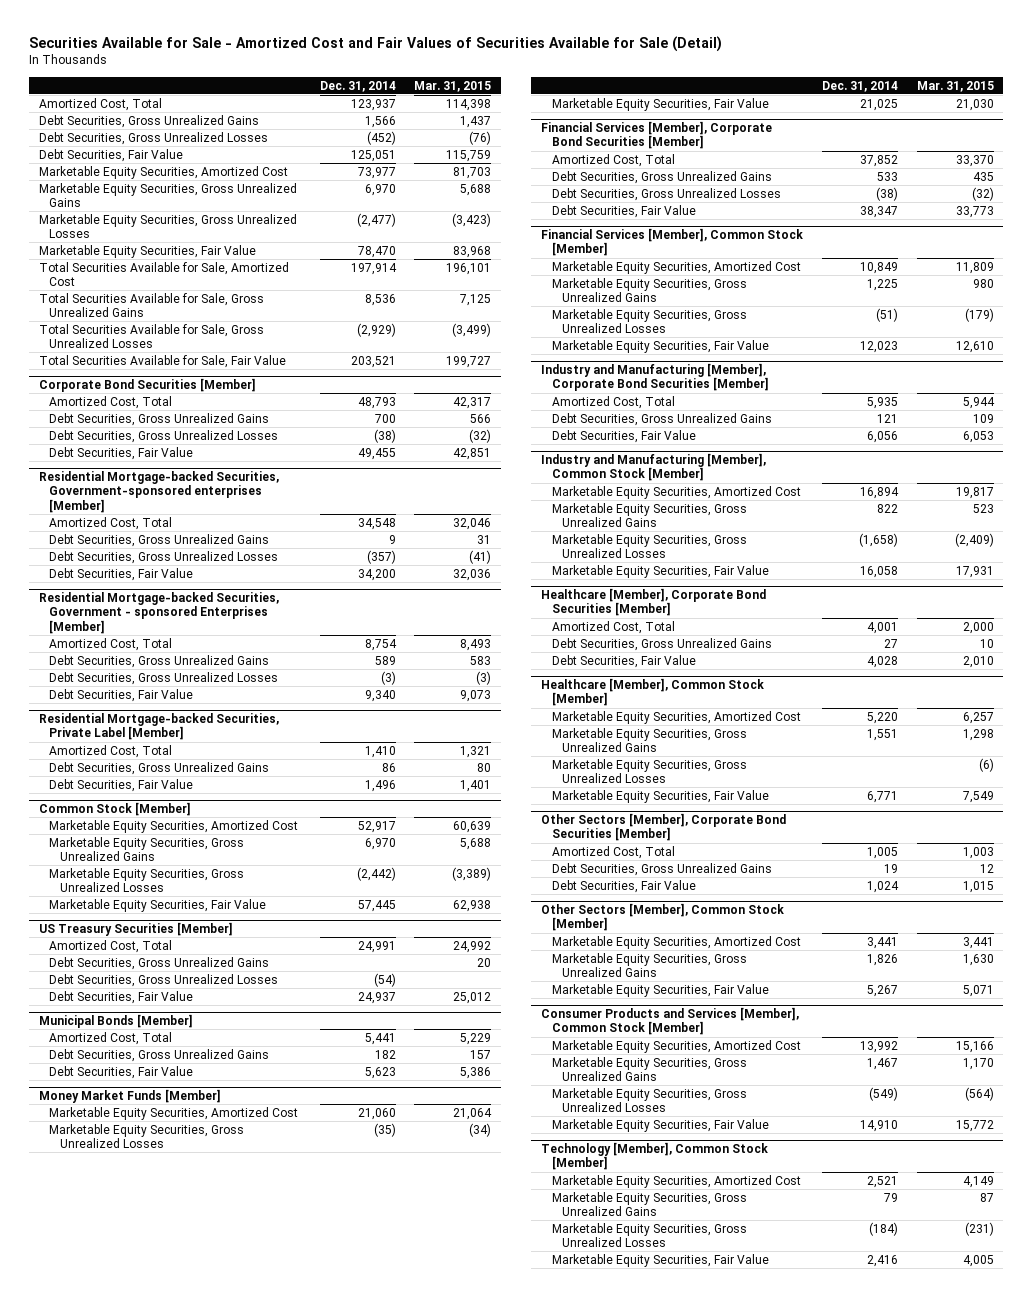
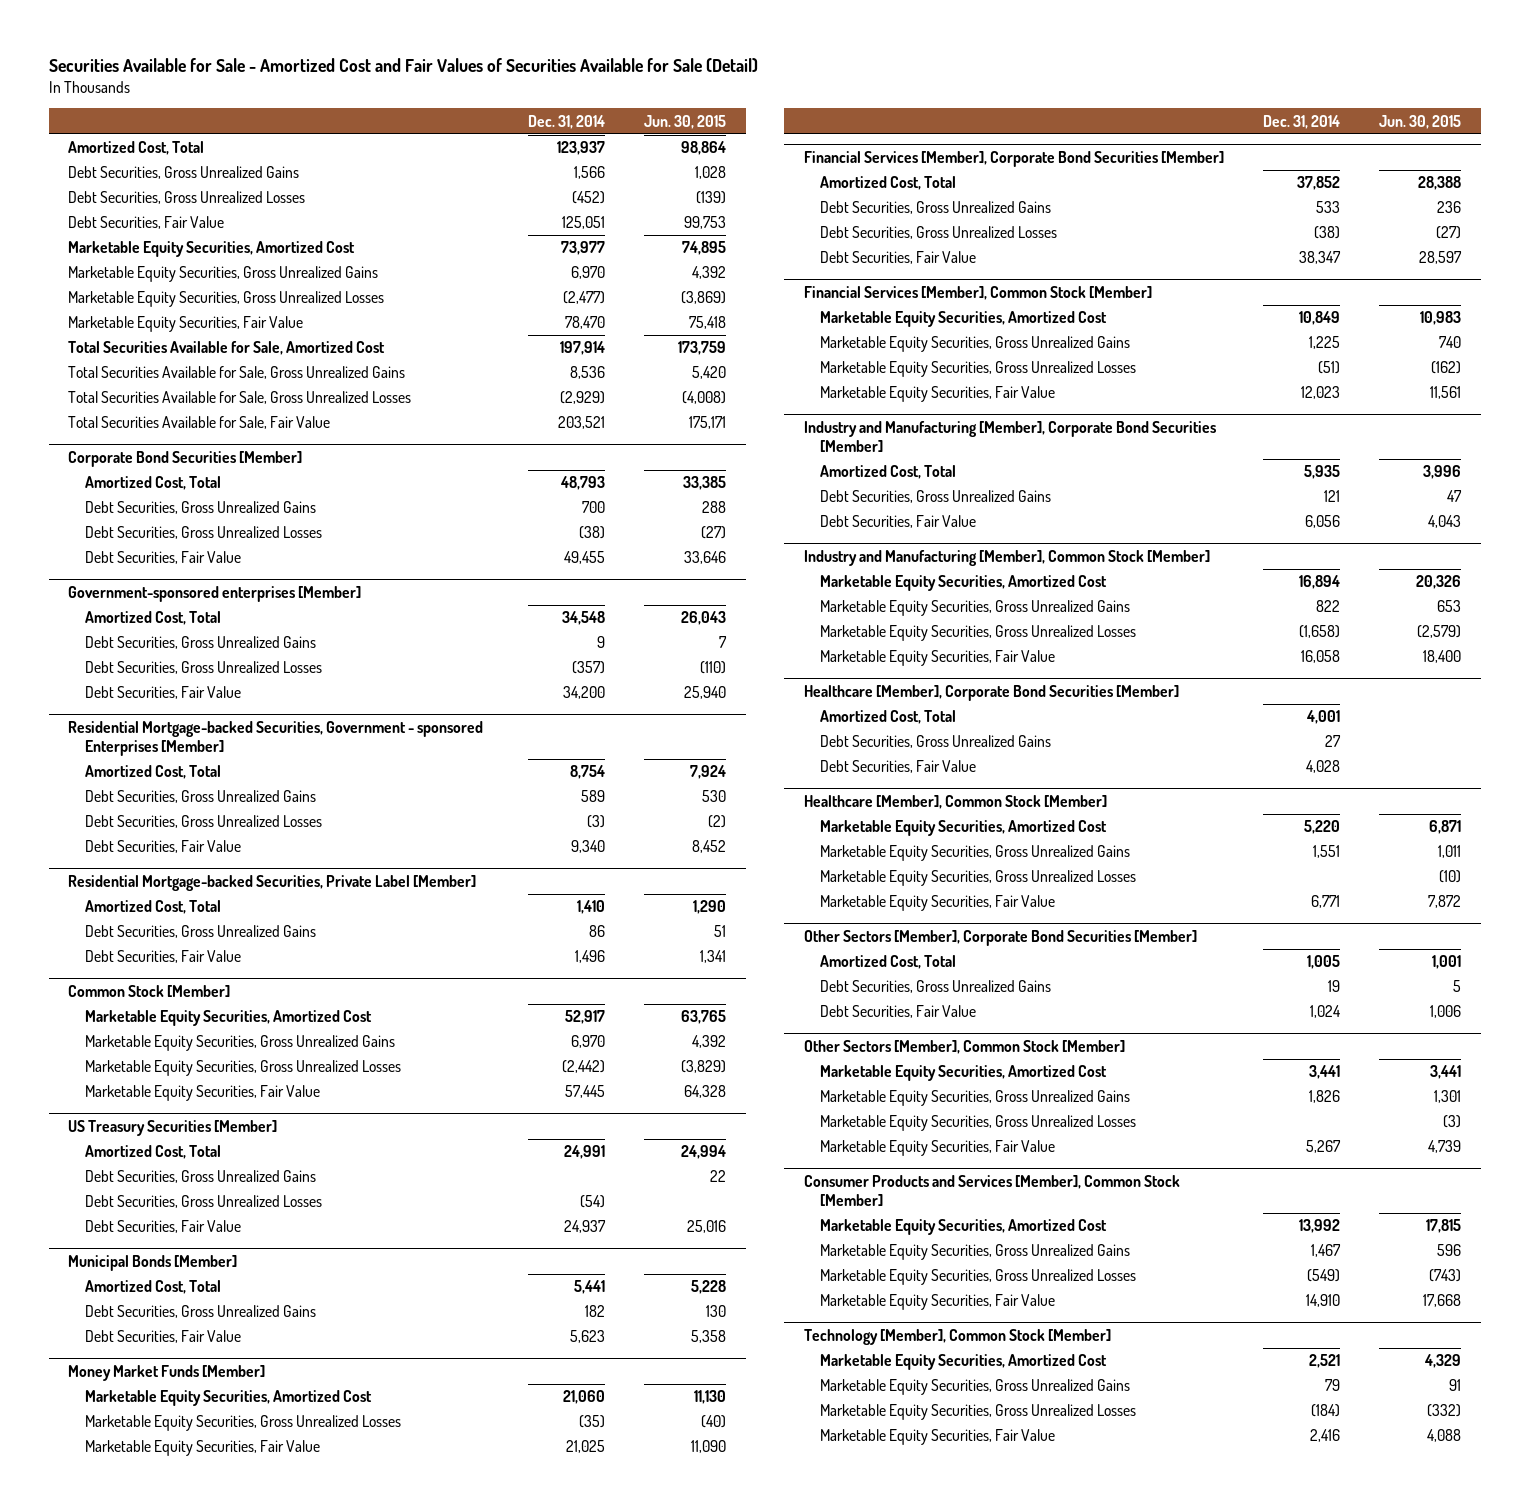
[414,80,492,92] Mar. 31, 2015 -> none
none -> [644,114,727,129] Jun. 30, 2015
[38,471,279,513] Residential Mortgage-backed Securities, Government-sponsored enterprises [Member] -> [68,585,362,602] Government-sponsored enterprises [Member]
none -> [820,1115,1137,1132] Marketable Equity Securities, Gross Unrealized Losses

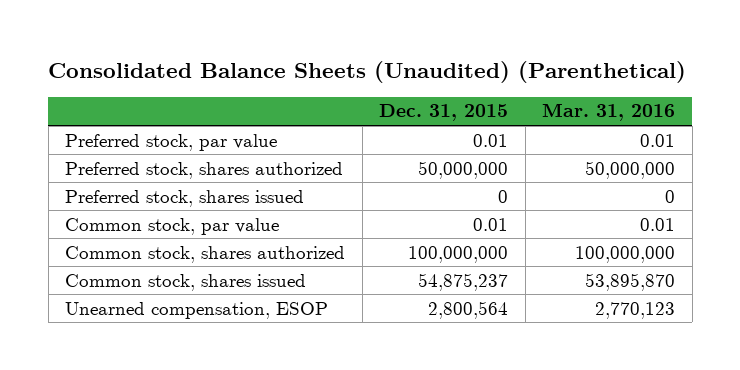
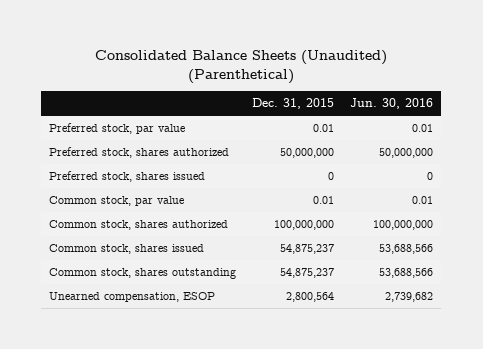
[542,103,676,122] Mar. 31, 2016 -> none
none -> [350,98,434,110] Jun. 30, 2016
none -> [49,268,237,280] Common stock, shares outstanding

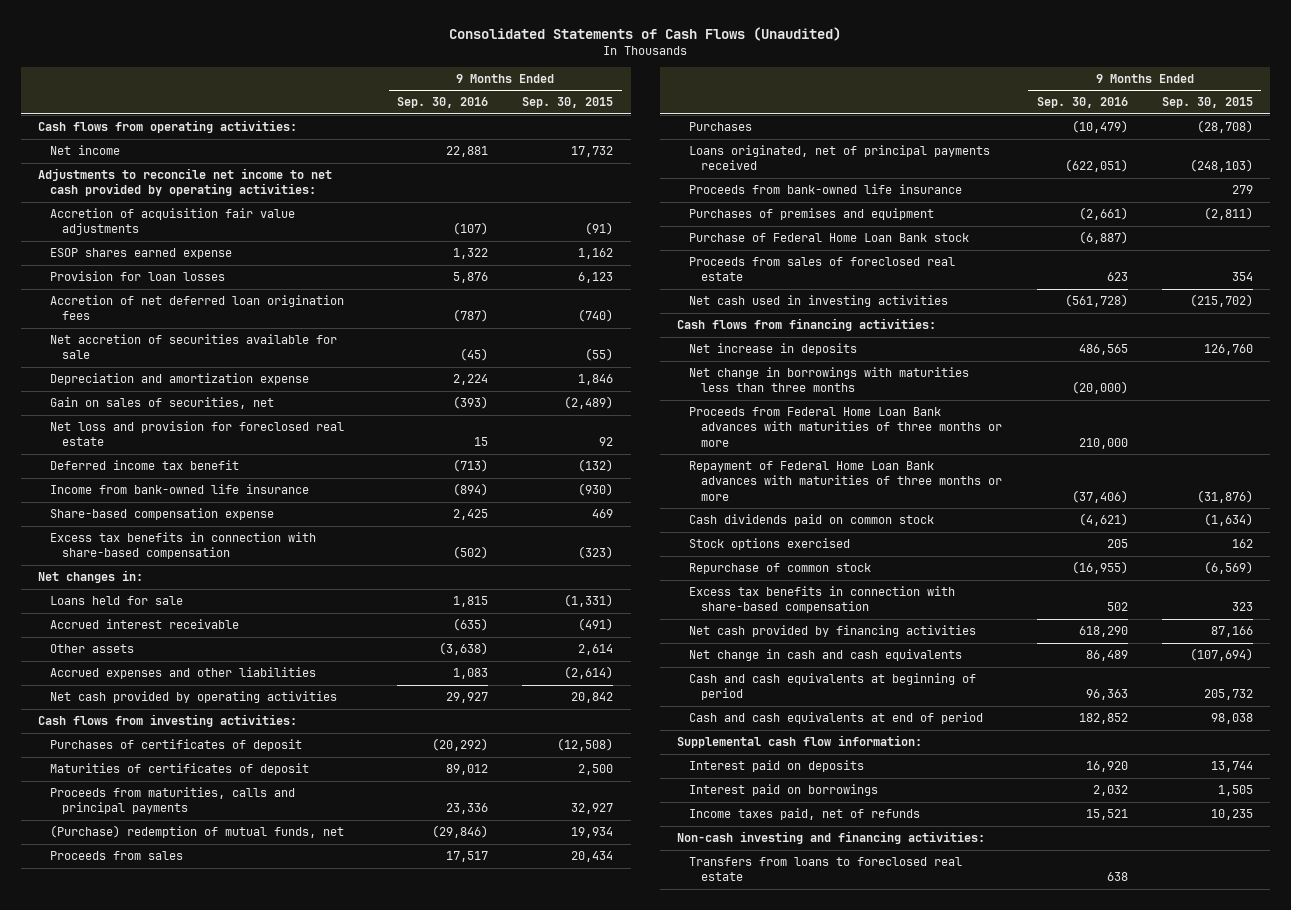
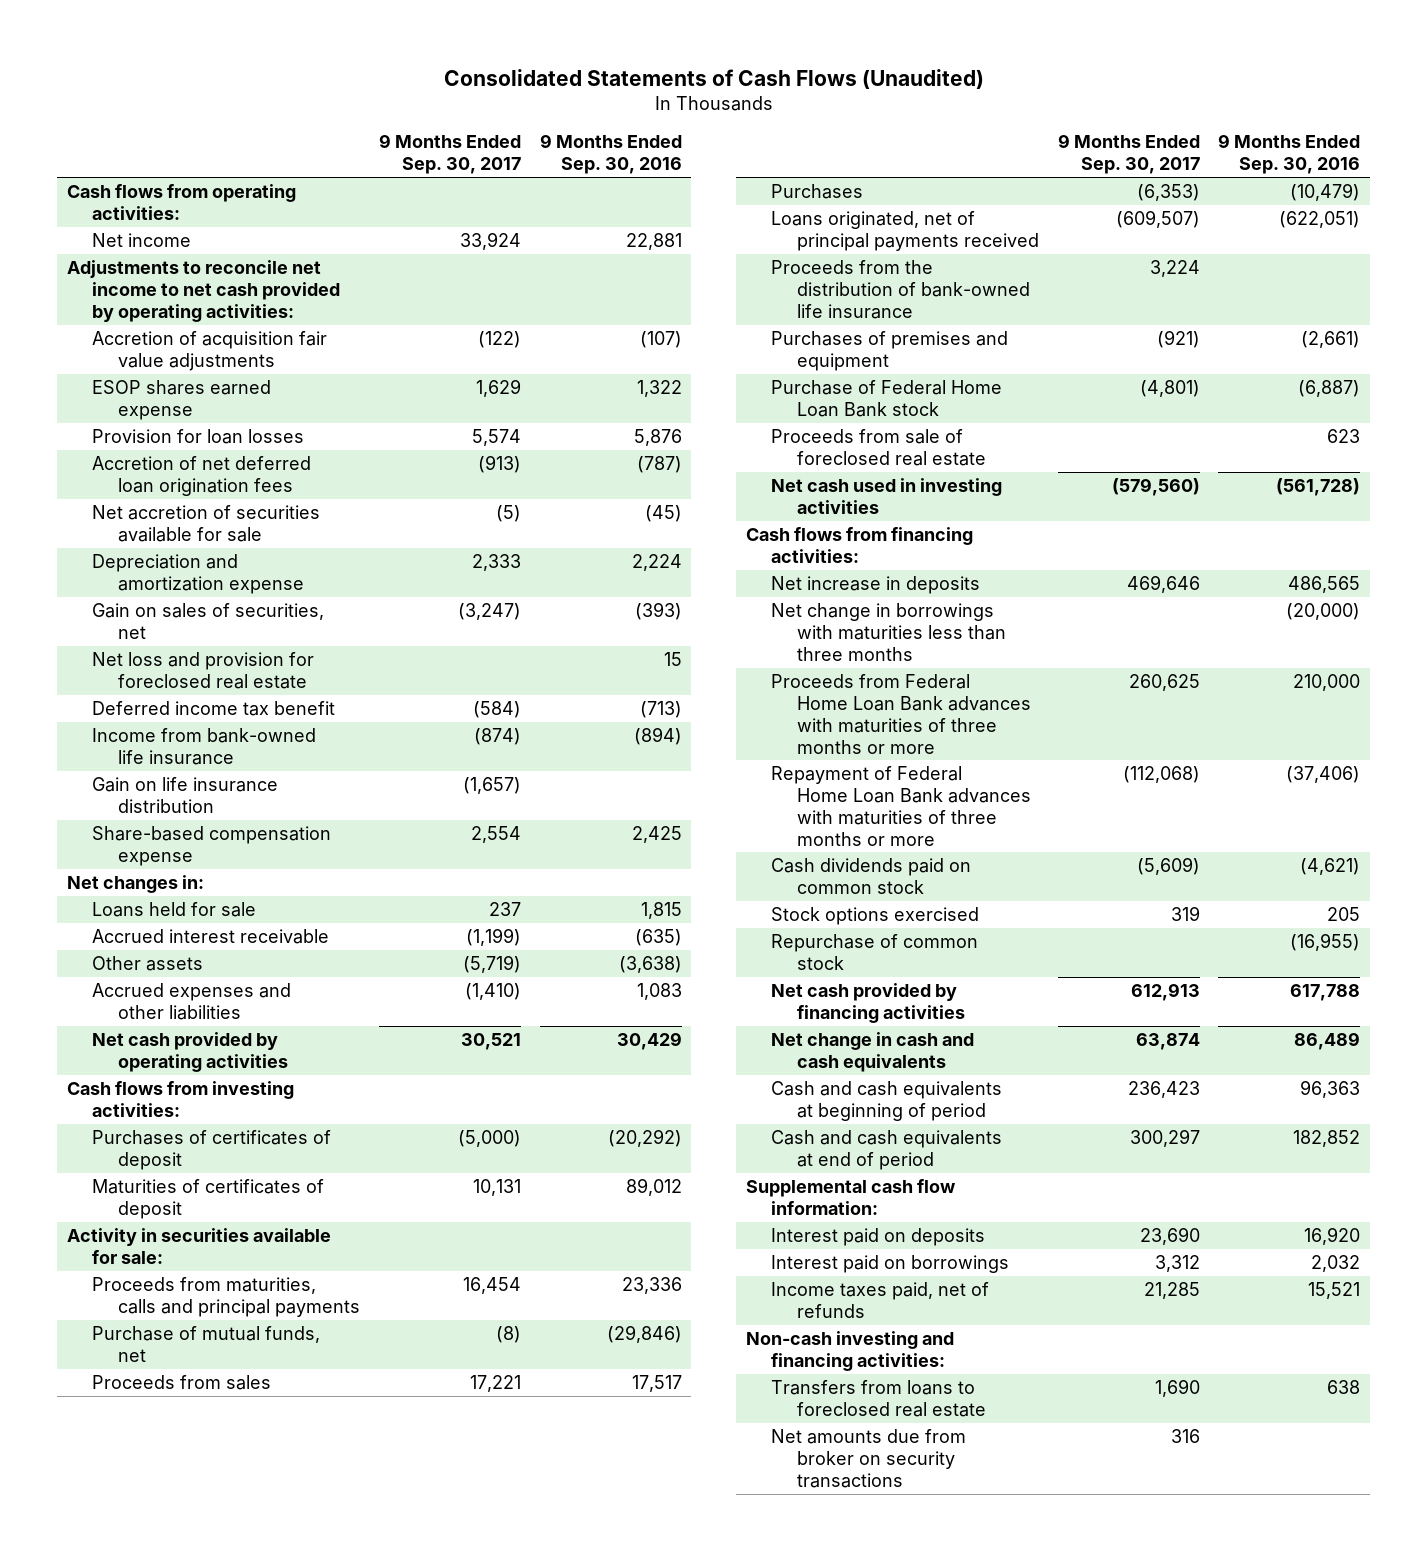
[522,97,614,109] Sep. 30, 2015 -> none
none -> [378,134,521,175] 9 Months Ended Sep. 30, 2017
none -> [92,777,279,813] Gain on life insurance distribution
[49,532,316,560] Excess tax benefits in connection with share-based compensation -> none
[446,692,489,704] 29,927 -> [616,1032,682,1051] 30,429
none -> [66,1228,331,1264] Activity in securities available for sale:
[49,825,344,839] (Purchase) redemption of mutual funds, net -> [92,1326,321,1362] Purchase of mutual funds, net
[689,184,963,195] Proceeds from bank-owned life insurance -> [771,260,1031,319] Proceeds from the distribution of bank-owned life insurance
[689,257,956,282] Proceeds from sales of foreclosed real estate -> [771,429,987,466] Proceeds from sale of foreclosed real estate
[689,586,956,614] Excess tax benefits in connection with share-based compensation -> none
[1078,626,1128,638] 618,290 -> [1290,984,1361,1002] 617,788
none -> [771,1429,967,1488] Net amounts due from broker on security transactions

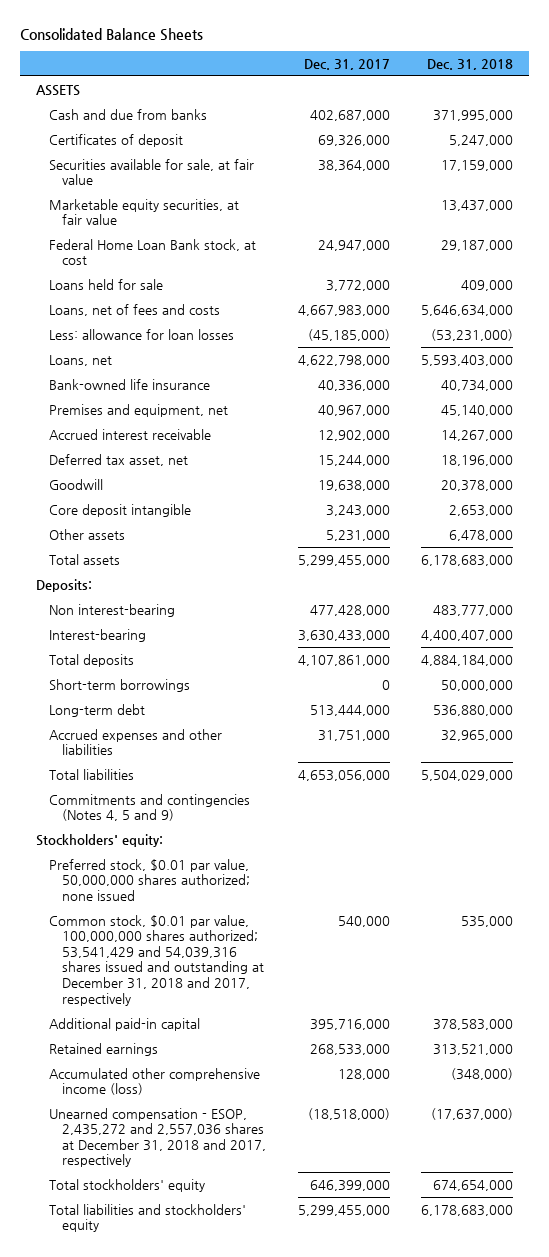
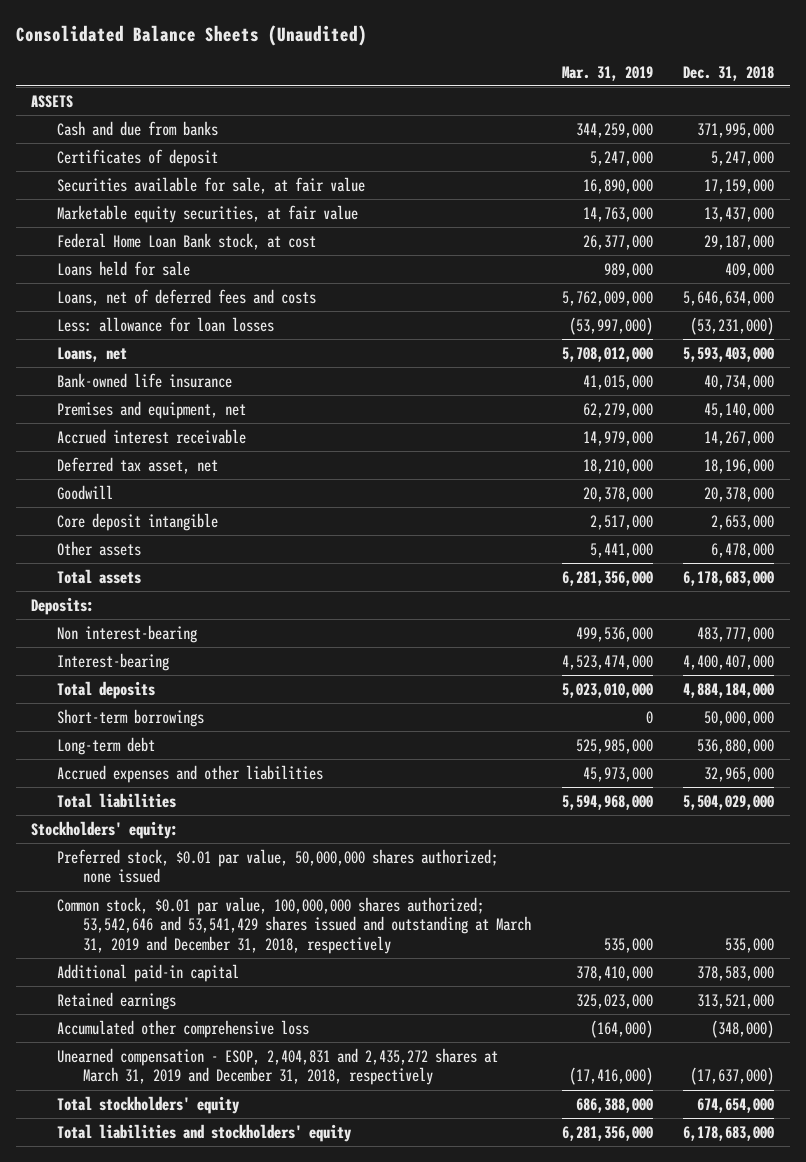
[19,27,203,41] Consolidated Balance Sheets -> [15,25,367,47] Consolidated Balance Sheets (Unaudited)
[303,58,390,70] Dec. 31, 2017 -> none
none -> [561,65,653,81] Mar. 31, 2019
[48,303,220,316] Loans, net of fees and costs -> [57,288,317,306] Loans, net of deferred fees and costs
[48,793,250,822] Commitments and contingencies (Notes 4, 5 and 9) -> none
[48,914,265,1006] Common stock, $0.01 par value, 100,000,000 shares authorized; 53,541,429 and 54,039,316 shares issued and outstanding at December 31, 2018 and 2017, respectively -> [57,896,532,955] Common stock, $0.01 par value, 100,000,000 shares authorized; 53,542,646 and 53,541,429 shares issued and outstanding at March 31, 2019 and December 31, 2018, respectively
[48,1067,260,1096] Accumulated other comprehensive income (loss) -> [57,1019,310,1038] Accumulated other comprehensive loss
[48,1107,267,1168] Unearned compensation - ESOP, 2,435,272 and 2,557,036 shares at December 31, 2018 and 2017, respectively -> [57,1047,499,1086] Unearned compensation - ESOP, 2,404,831 and 2,435,272 shares at March 31, 2019 and December 31, 2018, respectively

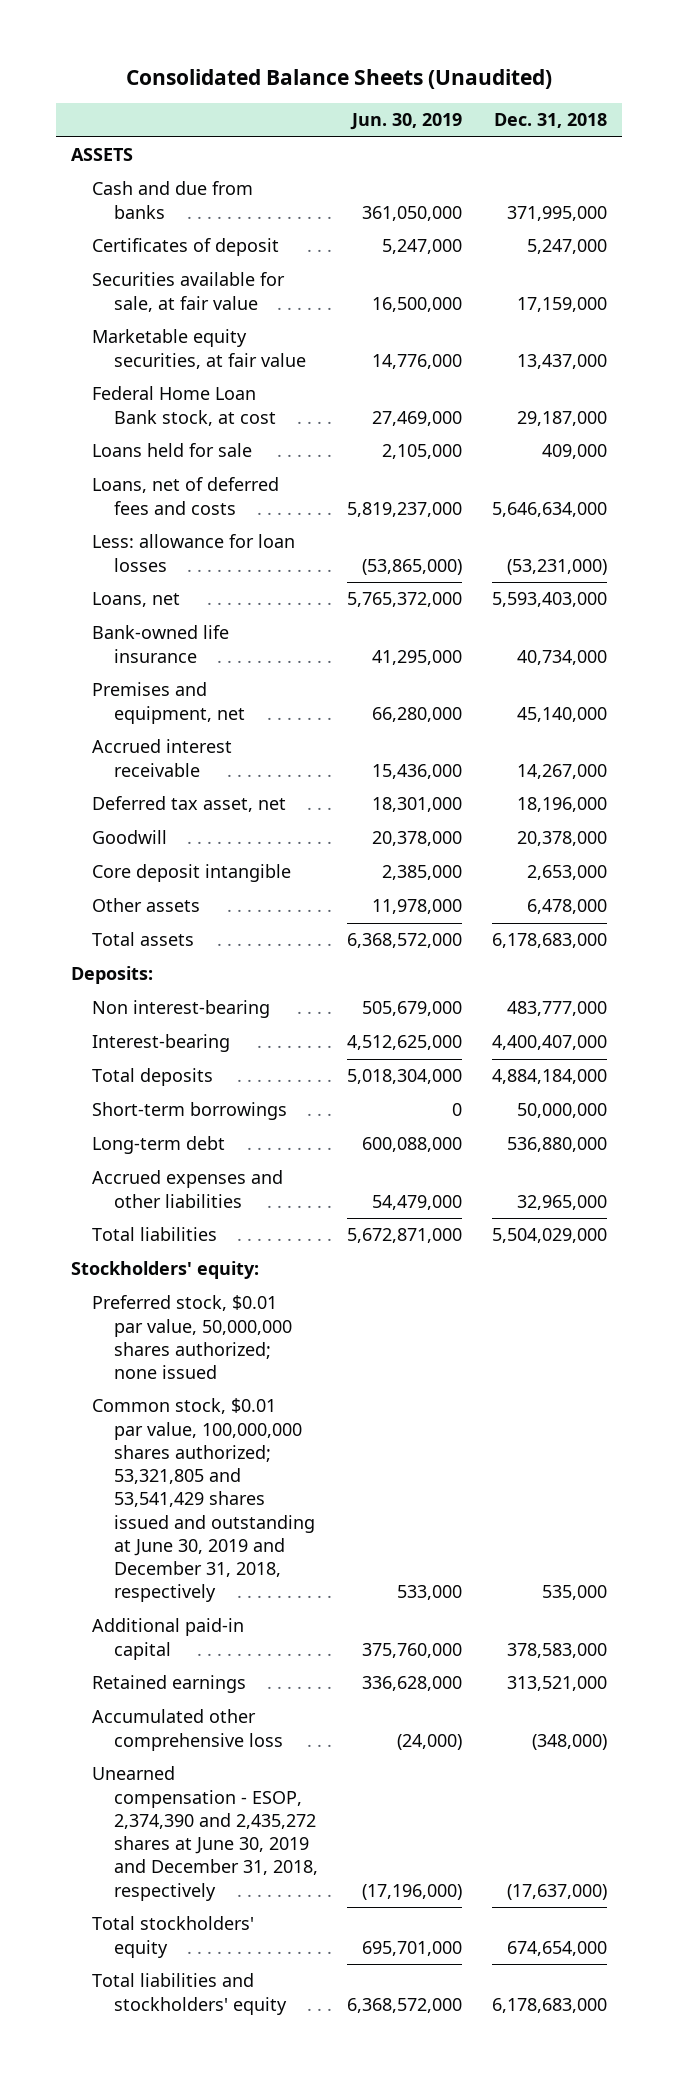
[561,65,653,81] Mar. 31, 2019 -> none
none -> [350,113,463,131] Jun. 30, 2019
[57,896,532,955] Common stock, $0.01 par value, 100,000,000 shares authorized; 53,542,646 and 53,541,429 shares issued and outstanding at March 31, 2019 and December 31, 2018, respectively -> [92,1398,315,1603] Common stock, $0.01 par value, 100,000,000 shares authorized; 53,321,805 and 53,541,429 shares issued and outstanding at June 30, 2019 and December 31, 2018, respectively
[57,1047,499,1086] Unearned compensation - ESOP, 2,404,831 and 2,435,272 shares at March 31, 2019 and December 31, 2018, respectively -> [92,1766,318,1901] Unearned compensation - ESOP, 2,374,390 and 2,435,272 shares at June 30, 2019 and December 31, 2018, respectively

